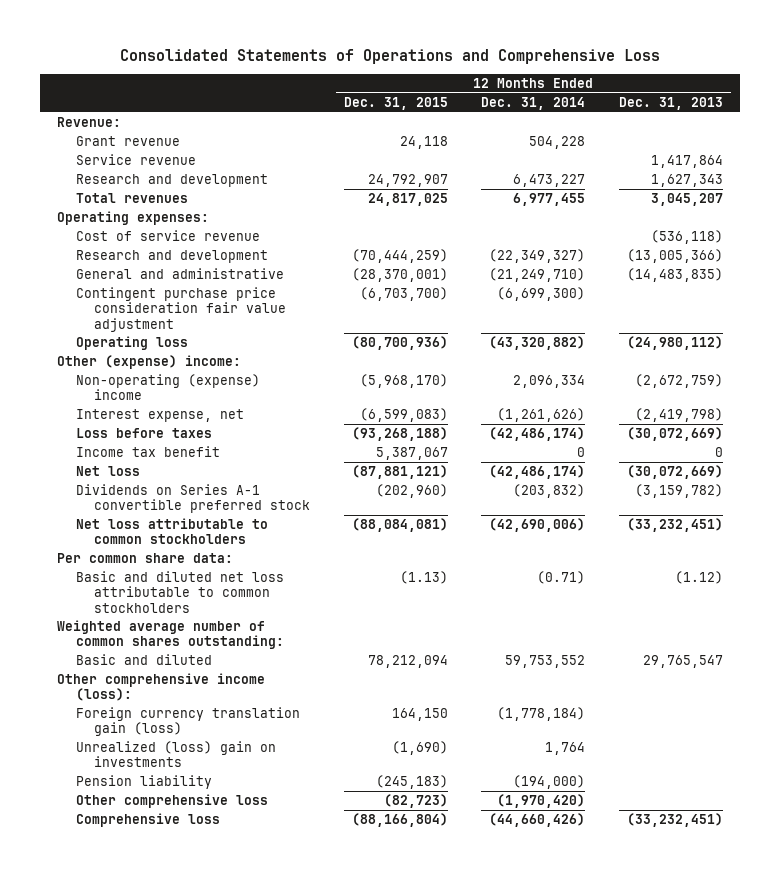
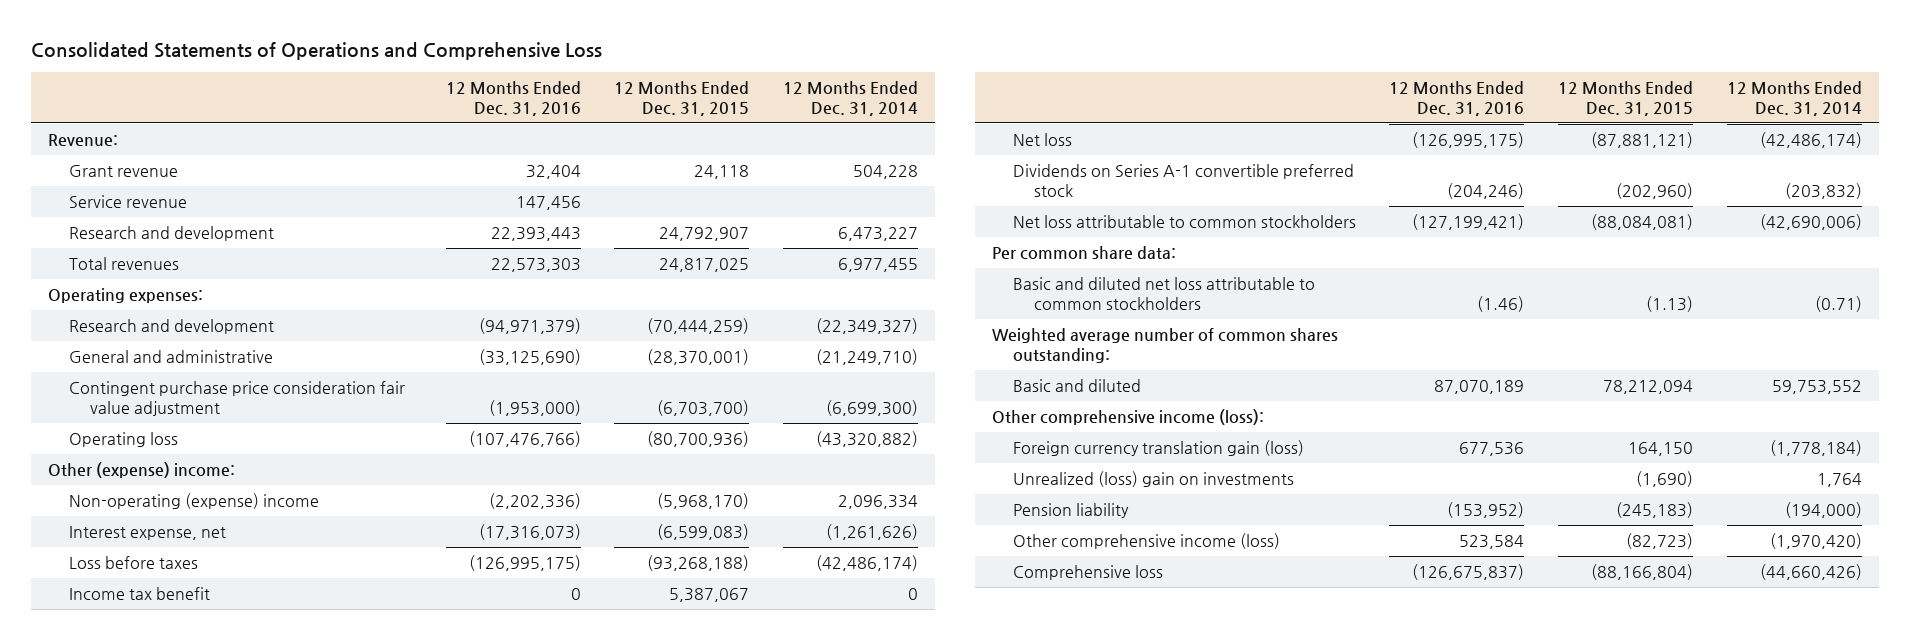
[619,97,724,111] Dec. 31, 2013 -> none
none -> [445,81,581,116] 12 Months Ended Dec. 31, 2016
[75,230,260,242] Cost of service revenue -> none
[75,794,268,809] Other comprehensive loss -> [1012,533,1280,550] Other comprehensive income (loss)

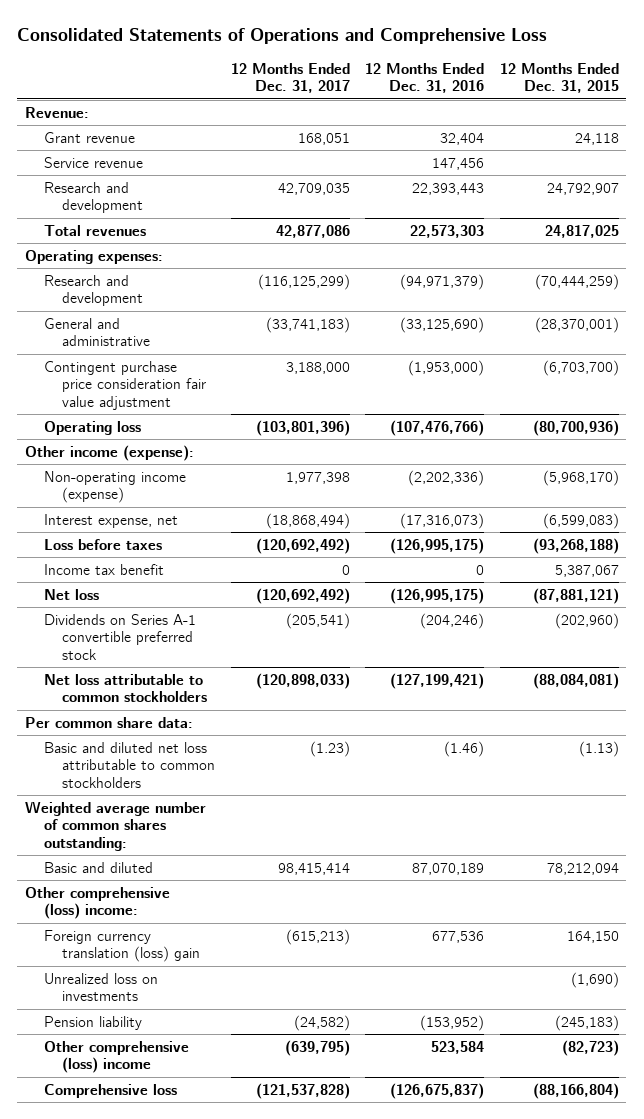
[782,81,918,116] 12 Months Ended Dec. 31, 2014 -> none
none -> [230,62,350,94] 12 Months Ended Dec. 31, 2017
[47,462,235,479] Other (expense) income: -> [25,444,195,461] Other income (expense):
[68,493,319,510] Non-operating (expense) income -> [43,470,186,504] Non-operating income (expense)
[991,409,1264,426] Other comprehensive income (loss): -> [25,886,171,920] Other comprehensive (loss) income:
[1012,440,1304,457] Foreign currency translation gain (loss) -> [43,929,201,963] Foreign currency translation (loss) gain
[1012,471,1294,488] Unrealized (loss) gain on investments -> [43,972,158,1002] Unrealized loss on investments
[1012,533,1280,550] Other comprehensive income (loss) -> [43,1040,189,1074] Other comprehensive (loss) income

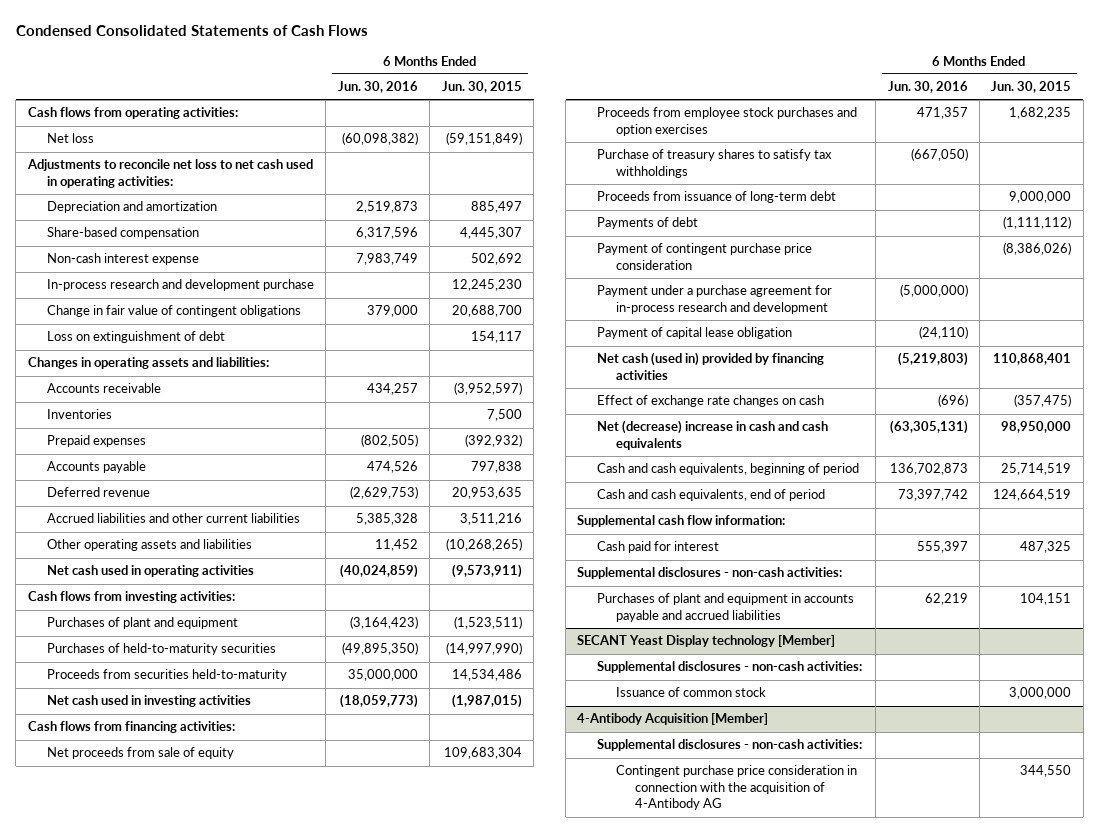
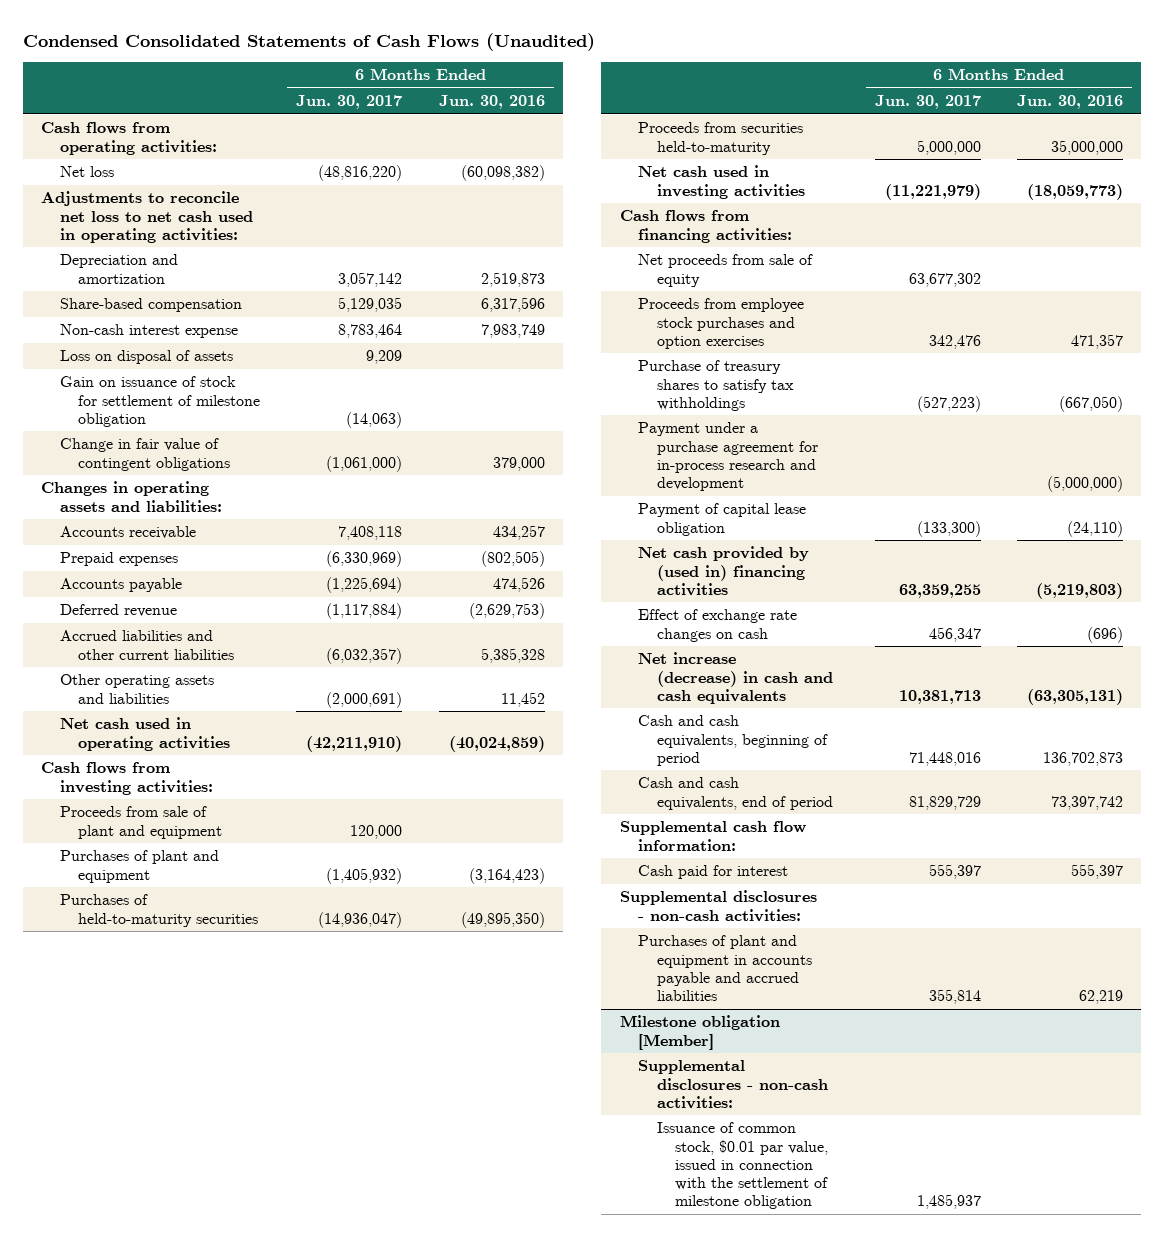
[15,24,368,36] Condensed Consolidated Statements of Cash Flows -> [22,32,595,51] Condensed Consolidated Statements of Cash Flows (Unaudited)
[441,81,522,94] Jun. 30, 2015 -> none
none -> [296,95,403,110] Jun. 30, 2017
[46,279,314,292] In-process research and development purchase -> none
none -> [59,350,233,365] Loss on disposal of assets
none -> [59,376,261,427] Gain on issuance of stock for settlement of milestone obligation
[46,331,225,344] Loss on extinguishment of debt -> none
[46,409,112,420] Inventories -> none
none -> [59,806,223,839] Proceeds from sale of plant and equipment
[596,191,836,204] Proceeds from issuance of long-term debt -> none
[596,217,698,230] Payments of debt -> none
[596,243,812,270] Payment of contingent purchase price consideration -> none
[596,352,824,380] Net cash (used in) provided by financing activities -> [638,546,810,596] Net cash provided by (used in) financing activities
[596,420,828,450] Net (decrease) increase in cash and cash equivalents -> [638,652,833,704] Net increase (decrease) in cash and cash equivalents
[577,635,836,648] SECANT Yeast Display technology [Member] -> none
[596,661,862,674] Supplemental disclosures - non-cash activities: -> none
[615,687,766,698] Issuance of common stock -> none
[577,713,769,726] 4-Antibody Acquisition [Member] -> none
none -> [619,1015,780,1050] Milestone obligation [Member]
[615,765,857,811] Contingent purchase price consideration in connection with the acquisition of 4-Antibody AG -> none
none -> [656,1122,829,1210] Issuance of common stock, $0.01 par value, issued in connection with the settlement of milestone obligation

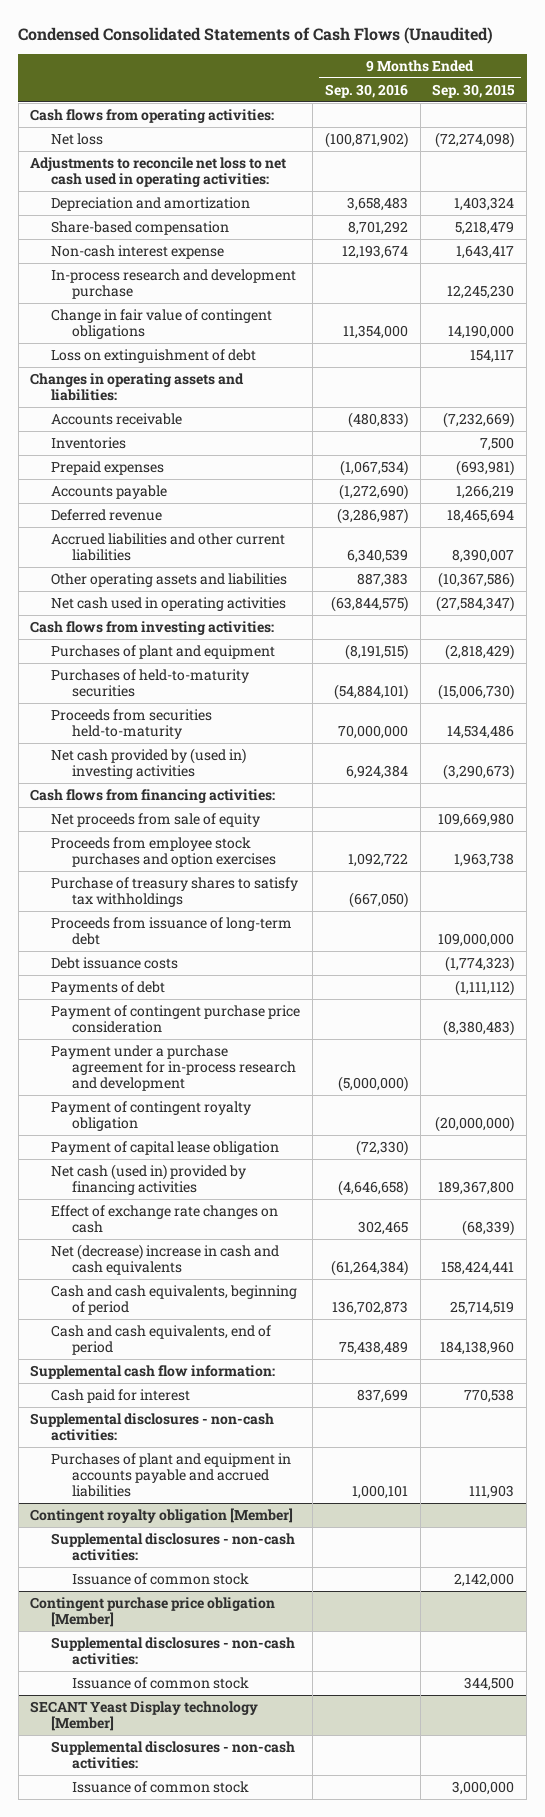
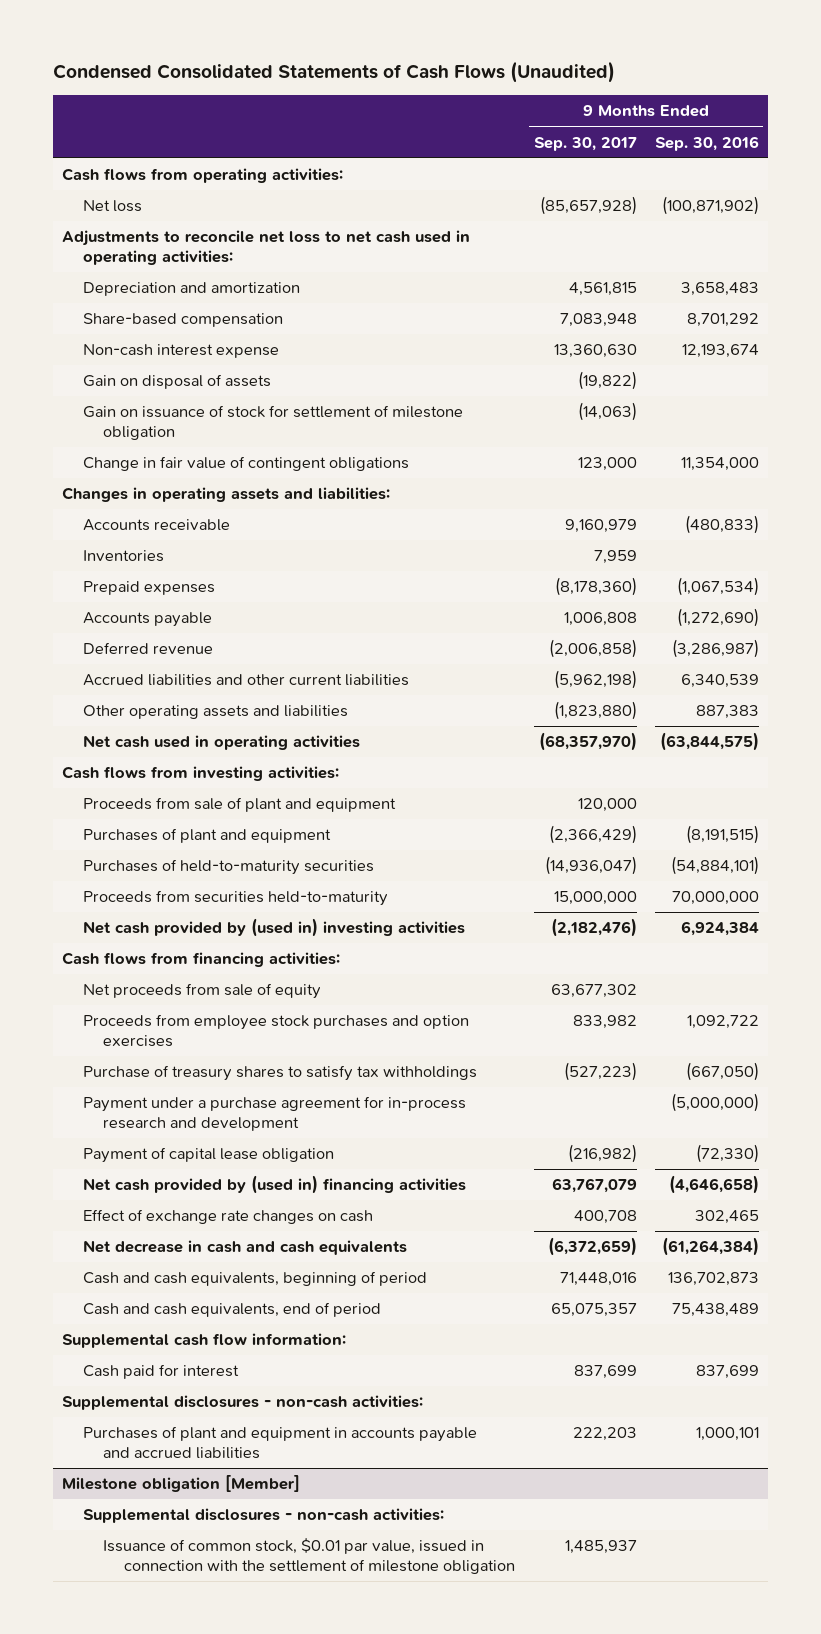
[432,83,516,98] Sep. 30, 2015 -> none
none -> [533,136,637,151] Sep. 30, 2017
[50,269,296,300] In-process research and development purchase -> none
none -> [82,374,271,390] Gain on disposal of assets
none -> [82,405,463,440] Gain on issuance of stock for settlement of milestone obligation
[50,349,256,364] Loss on extinguishment of debt -> none
none -> [82,797,396,813] Proceeds from sale of plant and equipment
[50,917,292,946] Proceeds from issuance of long-term debt -> none
[50,957,178,970] Debt issuance costs -> none
[50,981,165,996] Payments of debt -> none
[50,1005,300,1034] Payment of contingent purchase price consideration -> none
[50,1101,251,1132] Payment of contingent royalty obligation -> none
[50,1164,246,1196] Net cash (used in) provided by financing activities -> [82,1175,466,1195] Net cash provided by (used in) financing activities
[50,1244,279,1276] Net (decrease) increase in cash and cash equivalents -> [82,1240,407,1256] Net decrease in cash and cash equivalents
[30,1508,294,1524] Contingent royalty obligation [Member] -> none
[50,1533,295,1562] Supplemental disclosures - non-cash activities: -> none
[71,1573,249,1586] Issuance of common stock -> none
[30,1597,276,1628] Contingent purchase price obligation [Member] -> none
[50,1637,295,1666] Supplemental disclosures - non-cash activities: -> none
[71,1677,249,1690] Issuance of common stock -> none
[30,1701,259,1732] SECANT Yeast Display technology [Member] -> none
none -> [61,1475,300,1493] Milestone obligation [Member]
[71,1781,249,1794] Issuance of common stock -> [103,1538,516,1574] Issuance of common stock, $0.01 par value, issued in connection with the settlement of milestone obligation

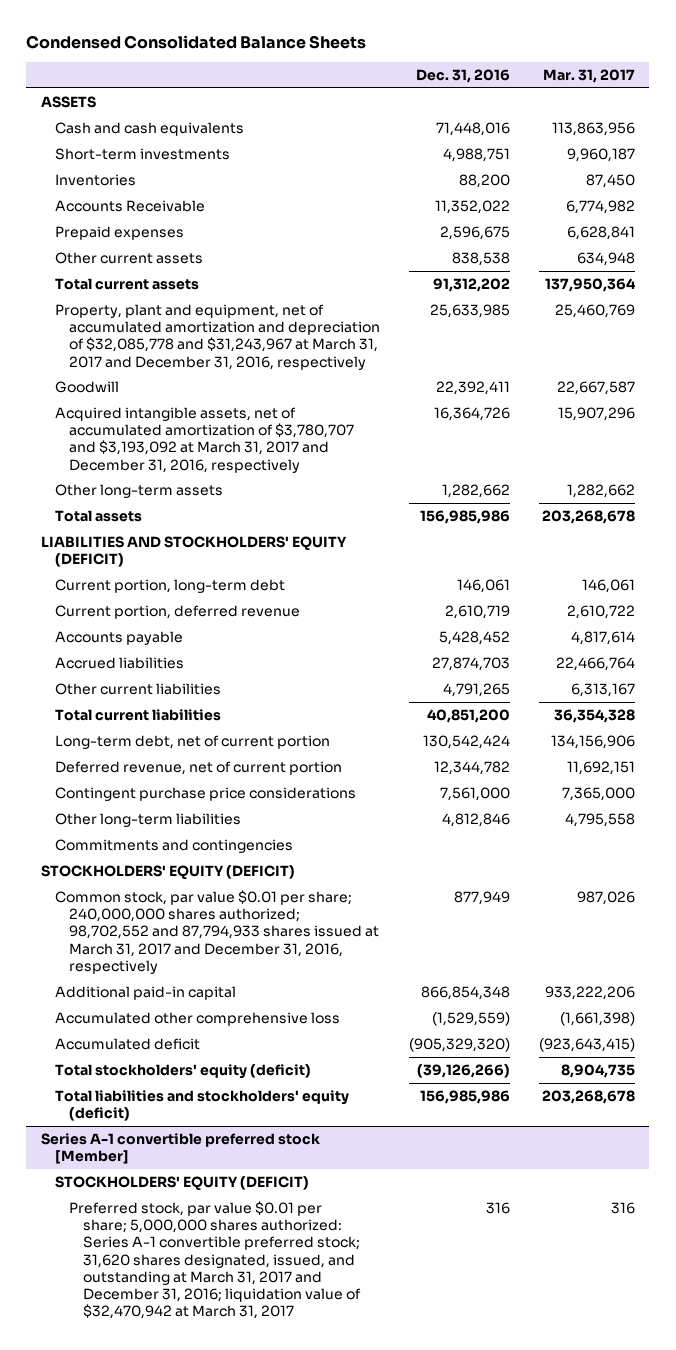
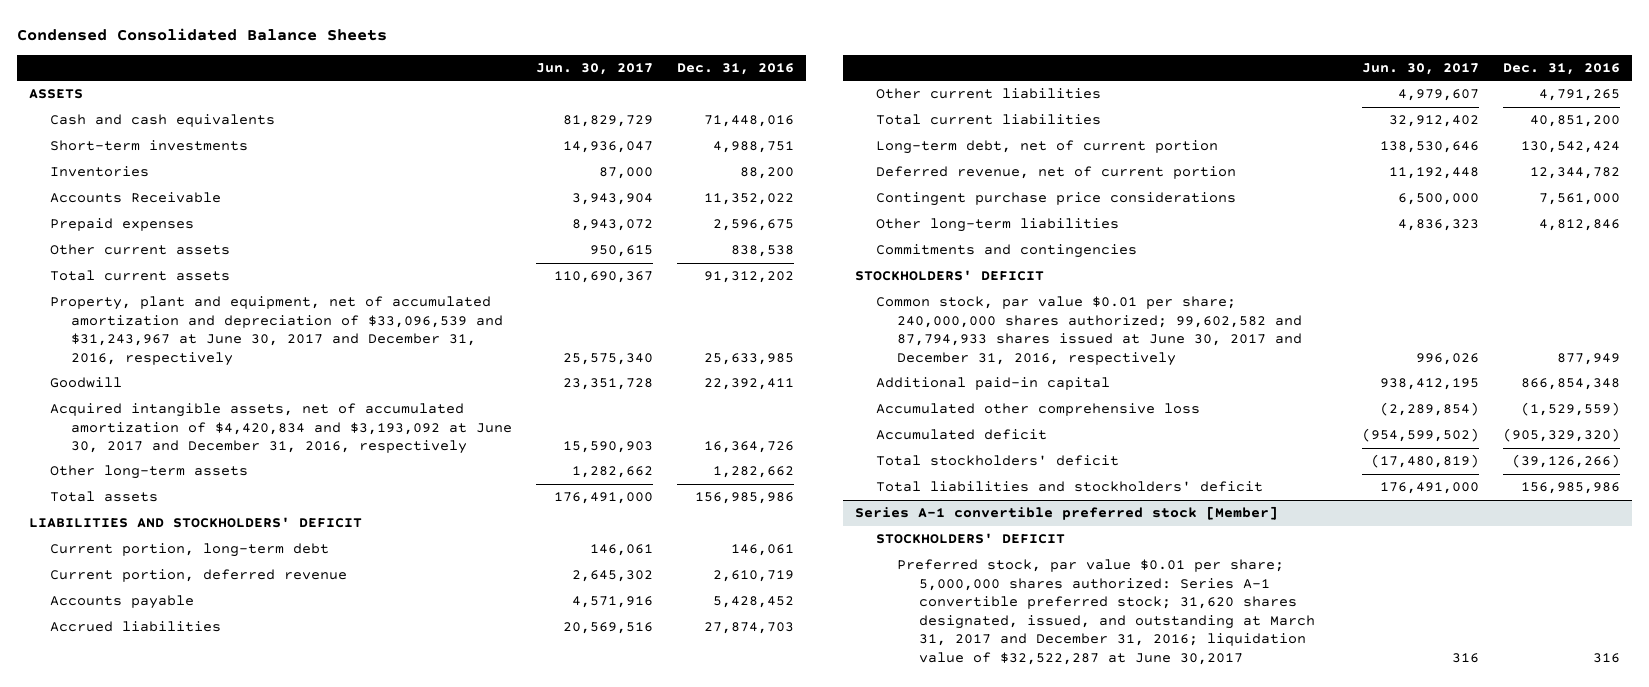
[542,68,635,83] Mar. 31, 2017 -> none
none -> [536,62,654,75] Jun. 30, 2017
[55,304,381,370] Property, plant and equipment, net of accumulated amortization and depreciation of $32,085,778 and $31,243,967 at March 31, 2017 and December 31, 2016, respectively -> [49,296,504,366] Property, plant and equipment, net of accumulated amortization and depreciation of $33,096,539 and $31,243,967 at June 30, 2017 and December 31, 2016, respectively
[55,407,355,473] Acquired intangible assets, net of accumulated amortization of $3,780,707 and $3,193,092 at March 31, 2017 and December 31, 2016, respectively -> [49,403,513,455] Acquired intangible assets, net of accumulated amortization of $4,420,834 and $3,193,092 at June 30, 2017 and December 31, 2016, respectively
[40,536,347,568] LIABILITIES AND STOCKHOLDERS' EQUITY (DEFICIT) -> [28,517,362,529] LIABILITIES AND STOCKHOLDERS' DEFICIT
[40,865,295,881] STOCKHOLDERS' EQUITY (DEFICIT) -> [855,270,1045,282] STOCKHOLDERS' DEFICIT
[55,890,380,974] Common stock, par value $0.01 per share; 240,000,000 shares authorized; 98,702,552 and 87,794,933 shares issued at March 31, 2017 and December 31, 2016, respectively -> [876,296,1303,366] Common stock, par value $0.01 per share; 240,000,000 shares authorized; 99,602,582 and 87,794,933 shares issued at June 30, 2017 and December 31, 2016, respectively
[55,1064,312,1080] Total stockholders' equity (deficit) -> [876,455,1120,467] Total stockholders' deficit
[55,1090,350,1122] Total liabilities and stockholders' equity (deficit) -> [876,481,1264,493] Total liabilities and stockholders' deficit
[55,1176,310,1192] STOCKHOLDERS' EQUITY (DEFICIT) -> [876,533,1066,545] STOCKHOLDERS' DEFICIT
[69,1201,362,1319] Preferred stock, par value $0.01 per share; 5,000,000 shares authorized: Series A-1 convertible preferred stock; 31,620 shares designated, issued, and outstanding at March 31, 2017 and December 31, 2016; liquidation value of $32,470,942 at March 31, 2017 -> [897,559,1315,665] Preferred stock, par value $0.01 per share; 5,000,000 shares authorized: Series A-1 convertible preferred stock; 31,620 shares designated, issued, and outstanding at March 31, 2017 and December 31, 2016; liquidation value of $32,522,287 at June 30,2017

